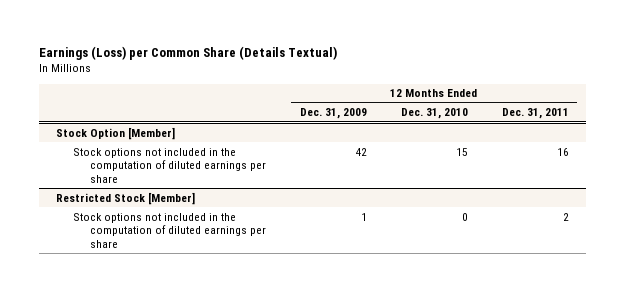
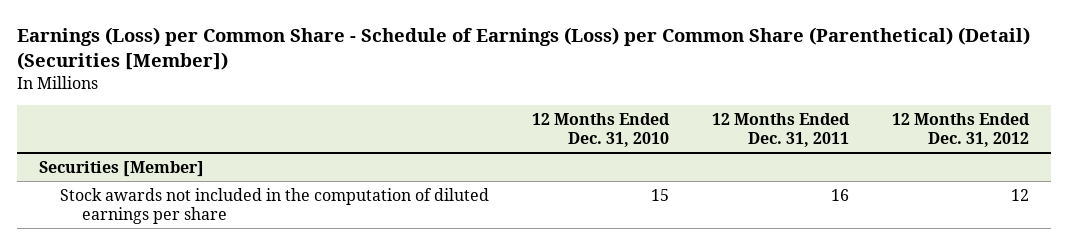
[38,45,337,60] Earnings (Loss) per Common Share (Details Textual) -> [16,27,1030,71] Earnings (Loss) per Common Share - Schedule of Earnings (Loss) per Common Share (Parenthetical) (Detail) (Securities [Member])
[299,108,367,120] Dec. 31, 2009 -> none
none -> [892,112,1031,148] 12 Months Ended Dec. 31, 2012
[55,126,175,140] Stock Option [Member] -> none
[55,191,195,205] Restricted Stock [Member] -> none
[72,212,266,248] Stock options not included in the computation of diluted earnings per share -> none
none -> [38,160,204,177] Securities [Member]
[72,147,266,183] Stock options not included in the computation of diluted earnings per share -> [60,187,490,225] Stock awards not included in the computation of diluted earnings per share

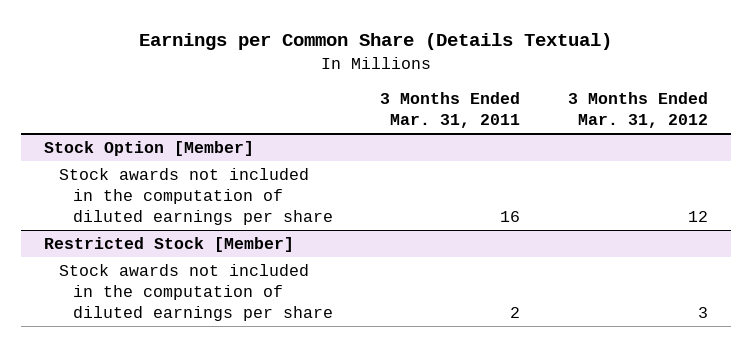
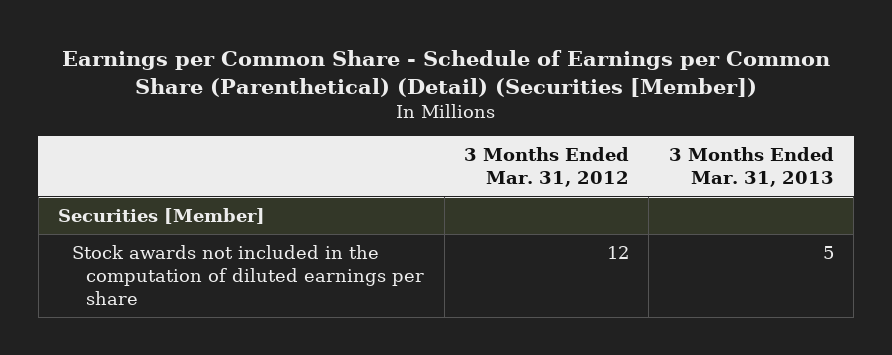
[139,33,613,51] Earnings per Common Share (Details Textual) -> [61,49,830,97] Earnings per Common Share - Schedule of Earnings per Common Share (Parenthetical) (Detail) (Securities [Member])
[380,92,521,129] 3 Months Ended Mar. 31, 2011 -> none
none -> [668,146,834,187] 3 Months Ended Mar. 31, 2013
[44,140,255,156] Stock Option [Member] -> none
none -> [58,207,266,224] Securities [Member]
[44,236,295,252] Restricted Stock [Member] -> none
[58,263,334,322] Stock awards not included in the computation of diluted earnings per share -> none

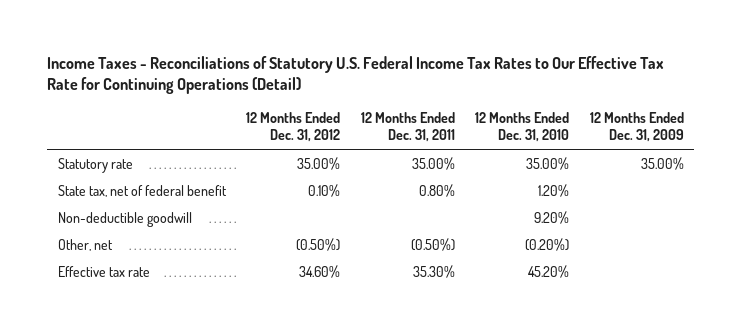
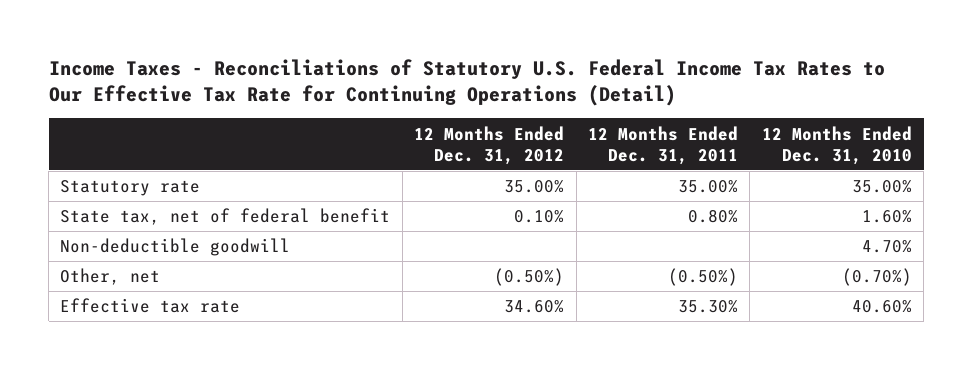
[589,112,684,143] 12 Months Ended Dec. 31, 2009 -> none
[538,183,570,197] 1.20% -> [861,210,912,224] 1.60%
[534,210,570,224] 9.20% -> [861,240,912,254] 4.70%
[525,237,570,251] (0.20%) -> [841,268,912,287] (0.70%)
[528,264,570,278] 45.20% -> [851,300,912,314] 40.60%

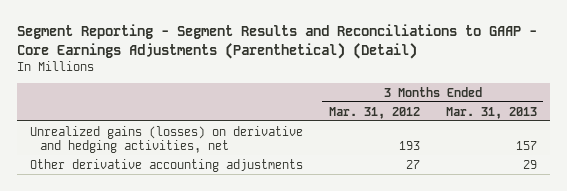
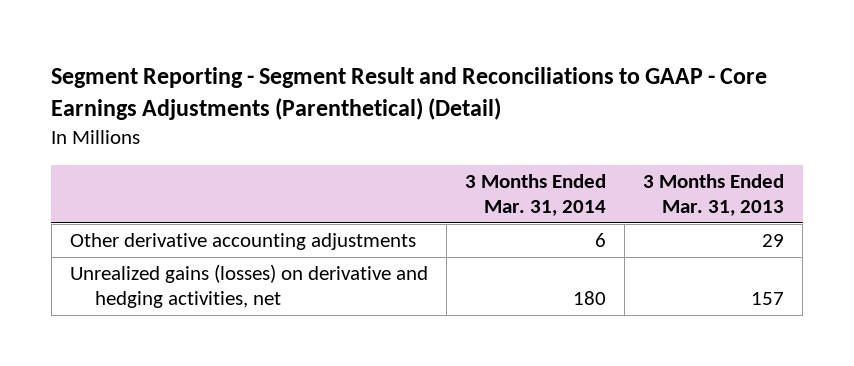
[16,23,537,59] Segment Reporting - Segment Results and Reconciliations to GAAP - Core Earnings Adjustments (Parenthetical) (Detail) -> [51,66,768,121] Segment Reporting - Segment Result and Reconciliations to GAAP - Core Earnings Adjustments (Parenthetical) (Detail)
[328,106,420,119] Mar. 31, 2012 -> none
none -> [465,174,607,217] 3 Months Ended Mar. 31, 2014
[29,125,303,154] Unrealized gains (losses) on derivative and hedging activities, net -> [69,264,428,308] Unrealized gains (losses) on derivative and hedging activities, net

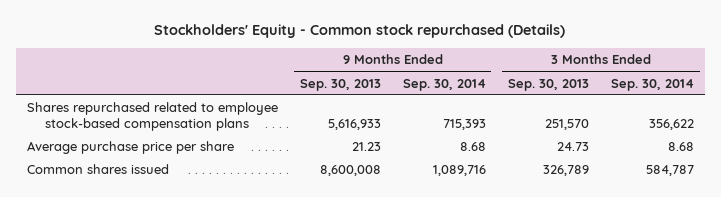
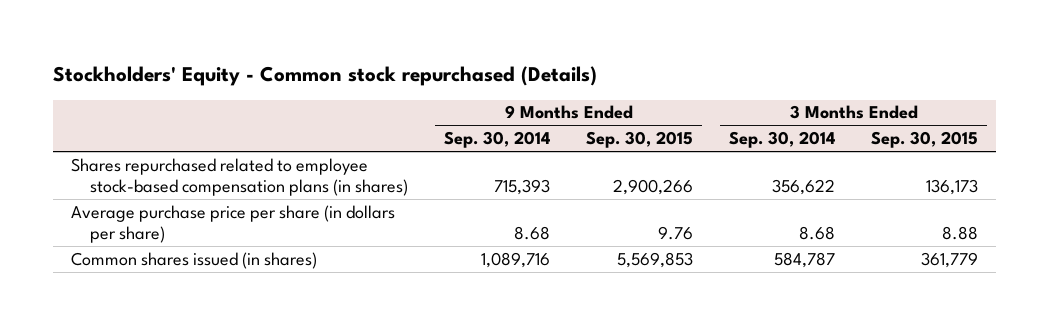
[299,78,381,91] Sep. 30, 2013 -> none
[507,78,589,91] Sep. 30, 2013 -> none
none -> [586,131,694,149] Sep. 30, 2015
none -> [871,131,979,149] Sep. 30, 2015
[26,102,278,131] Shares repurchased related to employee stock-based compensation plans -> [71,157,409,197] Shares repurchased related to employee stock-based compensation plans (in shares)
[26,141,234,155] Average purchase price per share -> [71,204,396,244] Average purchase price per share (in dollars per share)
[26,164,169,175] Common shares issued -> [71,251,318,269] Common shares issued (in shares)

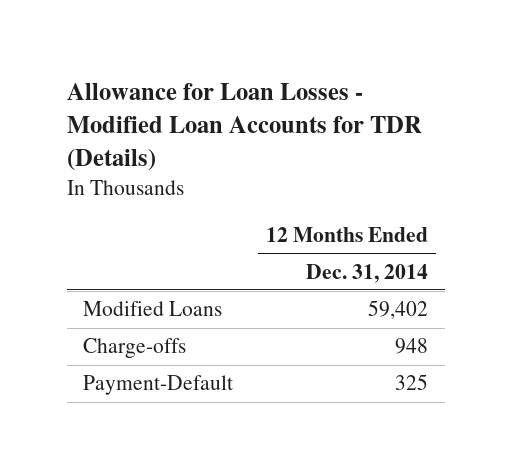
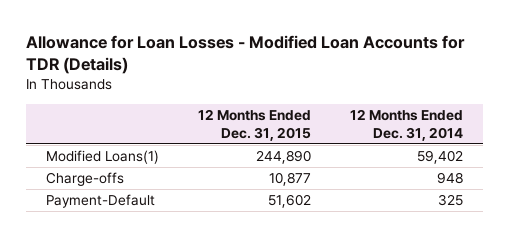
none -> [198,108,312,141] 12 Months Ended Dec. 31, 2015
[83,301,223,317] Modified Loans -> [46,149,160,164] Modified Loans(1)

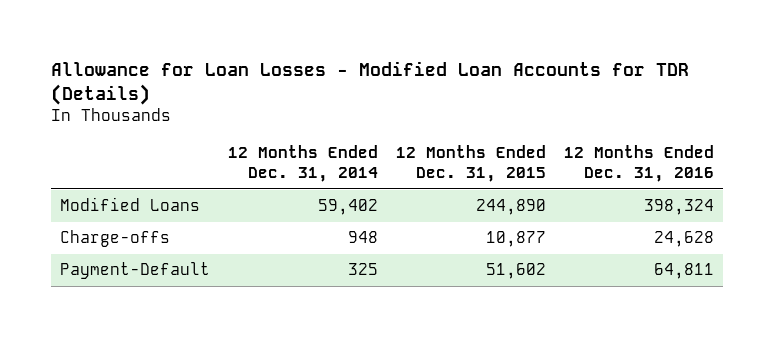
none -> [563,145,714,183] 12 Months Ended Dec. 31, 2016
[46,149,160,164] Modified Loans(1) -> [60,197,201,212] Modified Loans

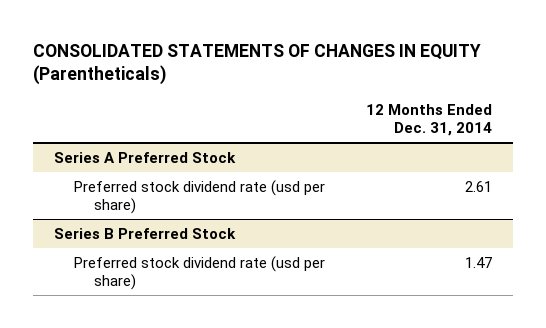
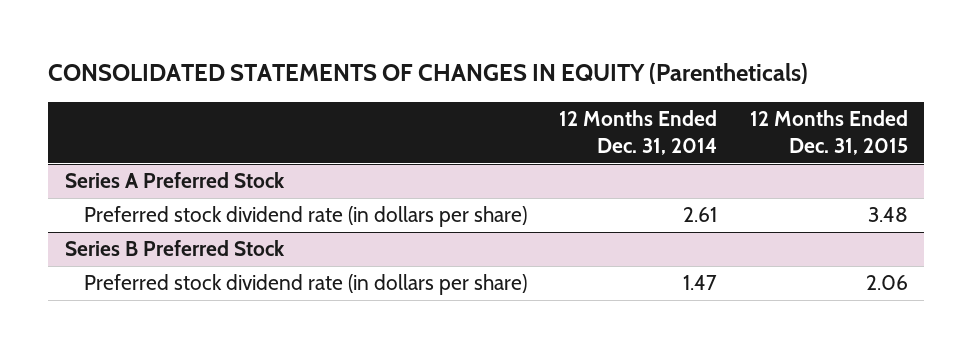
none -> [749,110,908,156] 12 Months Ended Dec. 31, 2015
[73,179,325,215] Preferred stock dividend rate (usd per share) -> [84,206,528,228] Preferred stock dividend rate (in dollars per share)
[73,255,325,291] Preferred stock dividend rate (usd per share) -> [84,274,528,296] Preferred stock dividend rate (in dollars per share)

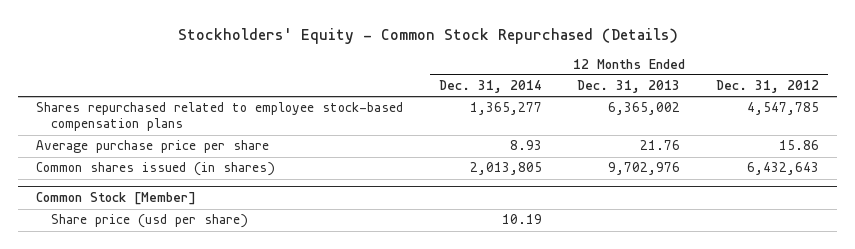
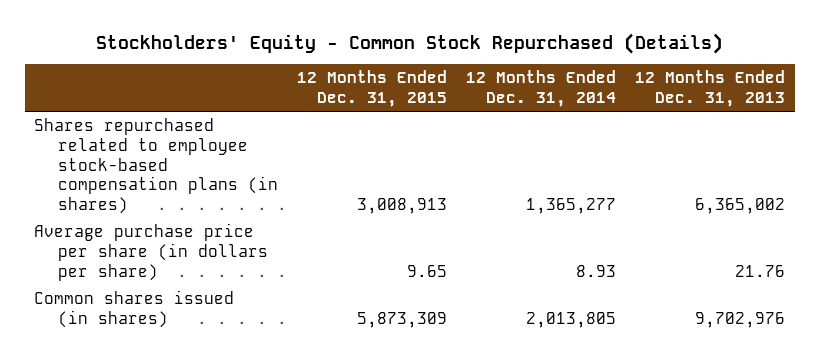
[715,80,819,94] Dec. 31, 2012 -> none
none -> [297,70,448,108] 12 Months Ended Dec. 31, 2015
[36,102,404,132] Shares repurchased related to employee stock-based compensation plans -> [34,118,278,215] Shares repurchased related to employee stock-based compensation plans (in shares)
[36,140,270,154] Average purchase price per share -> [34,223,268,281] Average purchase price per share (in dollars per share)
[36,192,197,206] Common Stock [Member] -> none
[50,214,248,229] Share price (usd per share) -> none

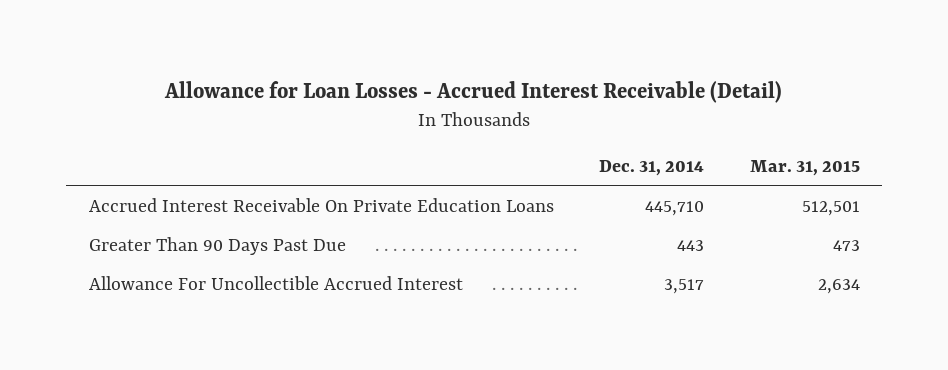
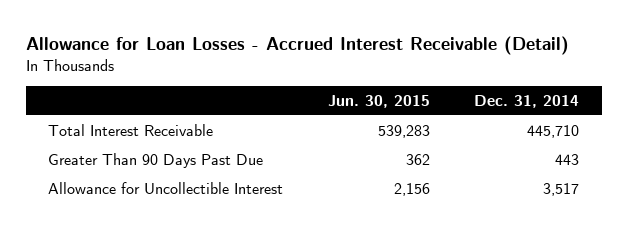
[749,160,860,177] Mar. 31, 2015 -> none
none -> [327,95,430,109] Jun. 30, 2015
[88,198,554,213] Accrued Interest Receivable On Private Education Loans -> [48,123,214,136] Total Interest Receivable
[88,276,463,291] Allowance For Uncollectible Accrued Interest -> [48,181,284,194] Allowance for Uncollectible Interest

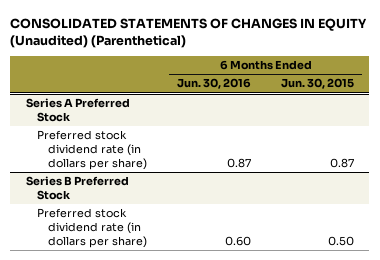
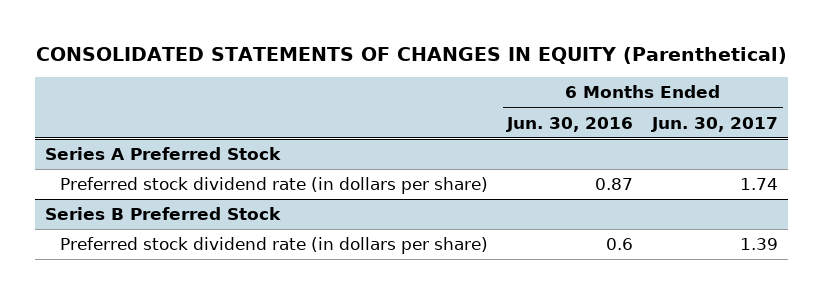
[10,17,368,48] CONSOLIDATED STATEMENTS OF CHANGES IN EQUITY (Unaudited) (Parenthetical) -> [36,46,788,64] CONSOLIDATED STATEMENTS OF CHANGES IN EQUITY (Parenthetical)
[281,78,355,90] Jun. 30, 2015 -> none
none -> [651,116,779,132] Jun. 30, 2017
[224,236,251,247] 0.60 -> [606,238,634,251] 0.6

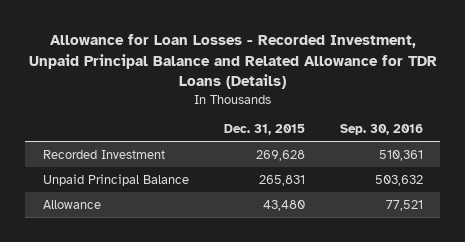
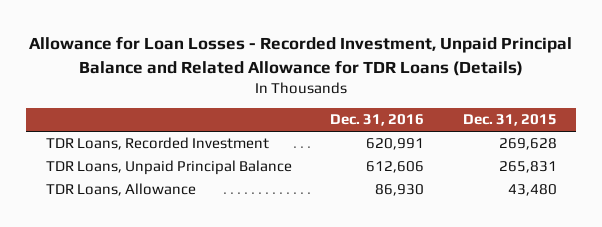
[339,124,423,136] Sep. 30, 2016 -> none
none -> [330,114,425,127] Dec. 31, 2016
[42,149,165,159] Recorded Investment -> [45,137,269,151] TDR Loans, Recorded Investment
[42,173,189,186] Unpaid Principal Balance -> [45,160,292,176] TDR Loans, Unpaid Principal Balance
[42,199,101,209] Allowance -> [45,183,196,197] TDR Loans, Allowance

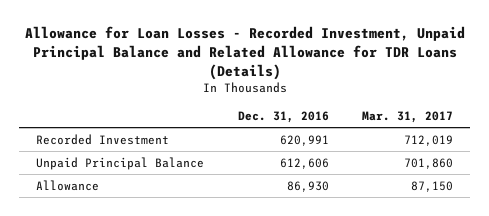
[462,114,557,127] Dec. 31, 2015 -> none
none -> [361,110,453,123] Mar. 31, 2017
[45,137,269,151] TDR Loans, Recorded Investment -> [36,133,170,145] Recorded Investment
[45,160,292,176] TDR Loans, Unpaid Principal Balance -> [36,156,205,170] Unpaid Principal Balance
[45,183,196,197] TDR Loans, Allowance -> [36,179,100,191] Allowance

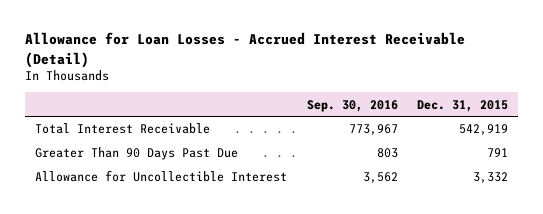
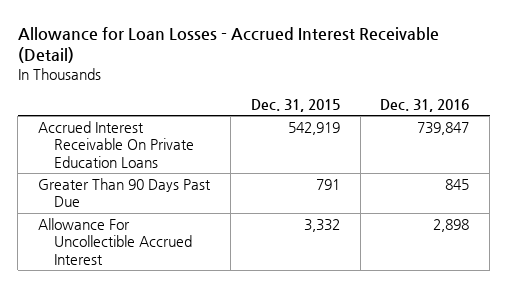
[306,99,398,112] Sep. 30, 2016 -> none
none -> [380,98,470,112] Dec. 31, 2016
[35,123,211,135] Total Interest Receivable -> [38,121,194,168] Accrued Interest Receivable On Private Education Loans
[35,170,288,183] Allowance for Uncollectible Interest -> [38,218,192,265] Allowance For Uncollectible Accrued Interest

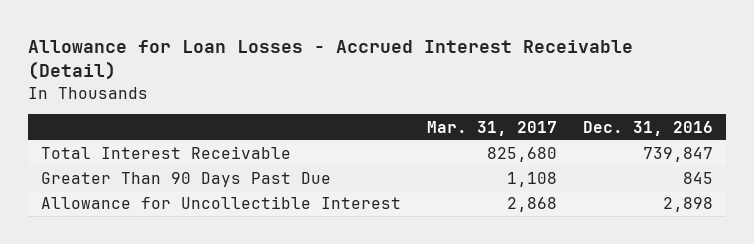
[250,98,340,112] Dec. 31, 2015 -> none
none -> [427,120,558,136] Mar. 31, 2017
[38,121,194,168] Accrued Interest Receivable On Private Education Loans -> [41,146,292,160] Total Interest Receivable
[38,218,192,265] Allowance For Uncollectible Accrued Interest -> [41,196,402,210] Allowance for Uncollectible Interest

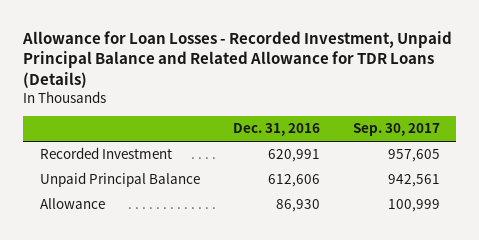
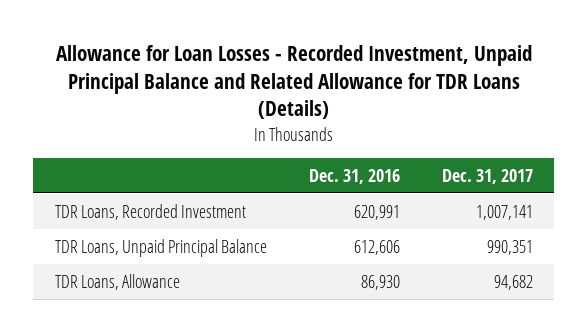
[352,123,440,137] Sep. 30, 2017 -> none
none -> [442,168,534,184] Dec. 31, 2017
[39,147,172,160] Recorded Investment -> [54,203,246,220] TDR Loans, Recorded Investment
[39,172,200,188] Unpaid Principal Balance -> [54,238,267,257] TDR Loans, Unpaid Principal Balance
[39,198,105,210] Allowance -> [54,273,180,290] TDR Loans, Allowance

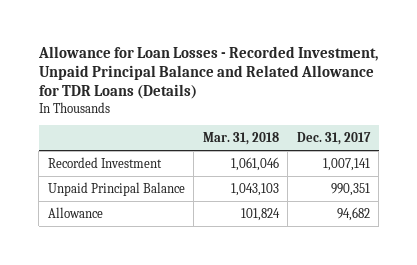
[308,168,400,184] Dec. 31, 2016 -> none
none -> [202,132,279,146] Mar. 31, 2018
[54,203,246,220] TDR Loans, Recorded Investment -> [47,156,162,168] Recorded Investment
[54,238,267,257] TDR Loans, Unpaid Principal Balance -> [47,181,185,196] Unpaid Principal Balance
[54,273,180,290] TDR Loans, Allowance -> [47,206,103,218] Allowance

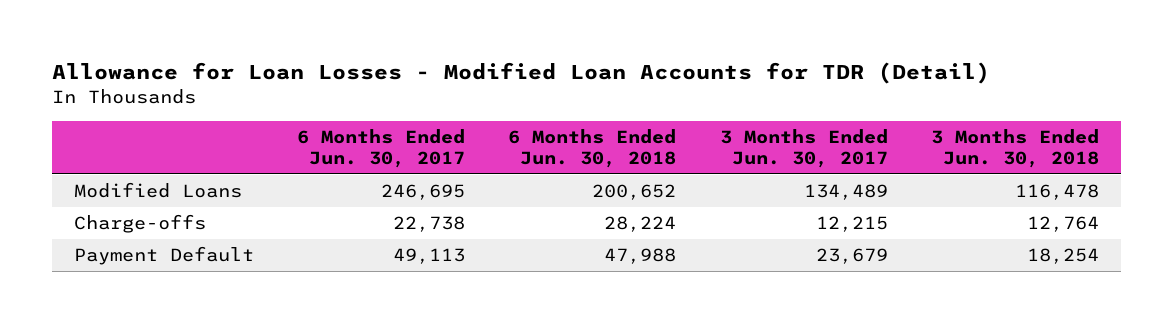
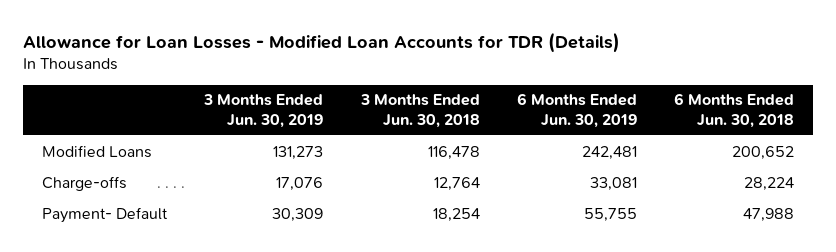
[52,62,991,85] Allowance for Loan Losses - Modified Loan Accounts for TDR (Detail) -> [23,31,621,53] Allowance for Loan Losses - Modified Loan Accounts for TDR (Details)
[297,129,466,168] 6 Months Ended Jun. 30, 2017 -> none
[719,129,888,168] 3 Months Ended Jun. 30, 2017 -> none
none -> [203,94,324,128] 3 Months Ended Jun. 30, 2019
none -> [516,93,637,128] 6 Months Ended Jun. 30, 2019
[73,246,254,266] Payment Default -> [41,206,168,223] Payment- Default

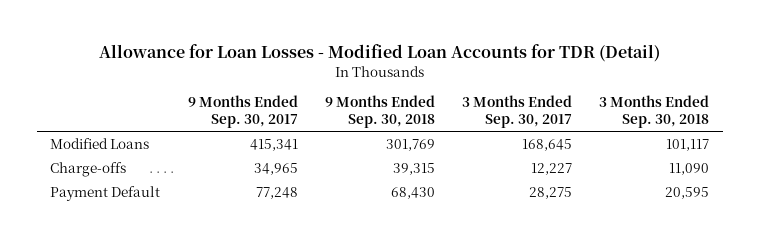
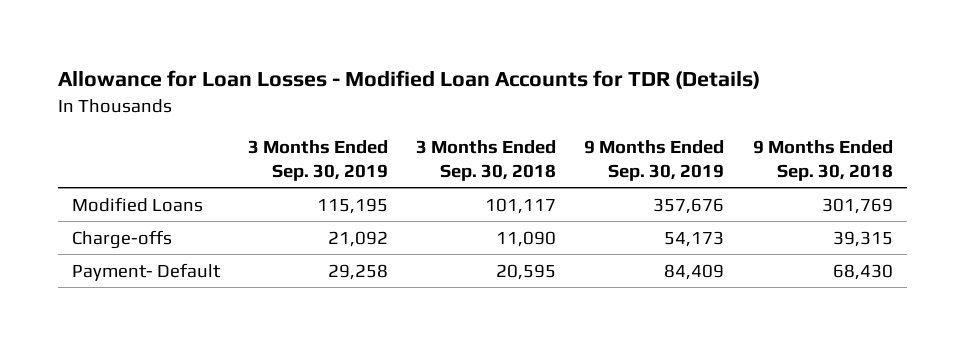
[98,44,660,63] Allowance for Loan Losses - Modified Loan Accounts for TDR (Detail) -> [57,70,760,90] Allowance for Loan Losses - Modified Loan Accounts for TDR (Details)
[187,95,298,129] 9 Months Ended Sep. 30, 2017 -> none
[462,95,573,129] 3 Months Ended Sep. 30, 2017 -> none
none -> [247,139,388,181] 3 Months Ended Sep. 30, 2019
none -> [584,139,725,181] 9 Months Ended Sep. 30, 2019
[50,186,161,202] Payment Default -> [71,262,221,281] Payment- Default

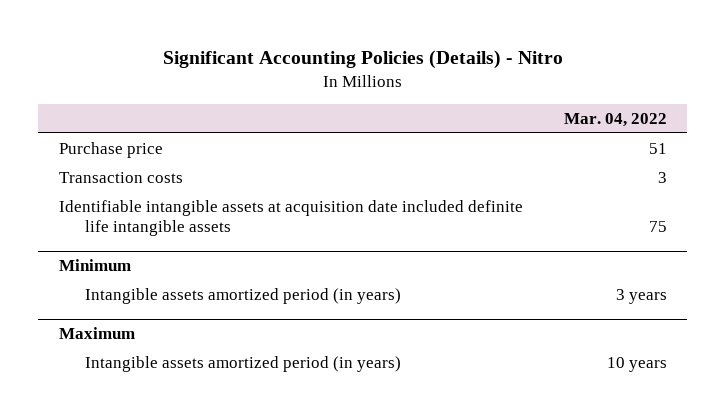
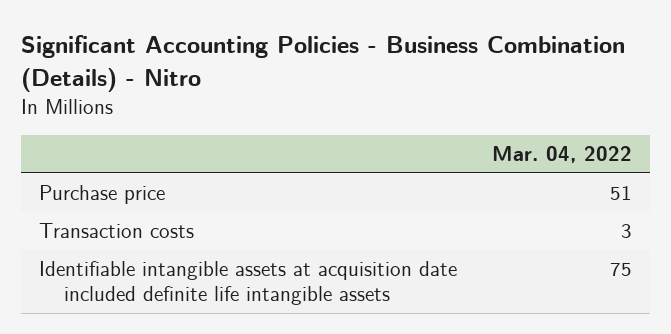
[162,50,563,70] Significant Accounting Policies (Details) - Nitro -> [20,35,625,92] Significant Accounting Policies - Business Combination (Details) - Nitro
[58,258,131,271] Minimum -> none
[84,287,401,304] Intangible assets amortized period (in years) -> none
[58,326,135,339] Maximum -> none
[84,355,401,372] Intangible assets amortized period (in years) -> none

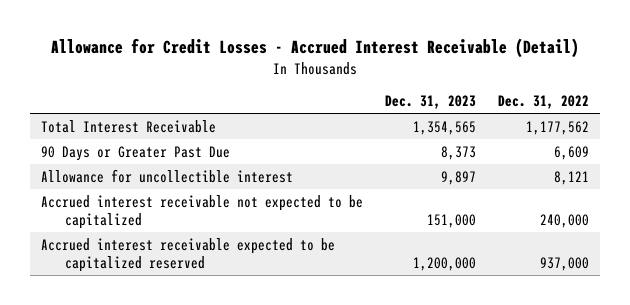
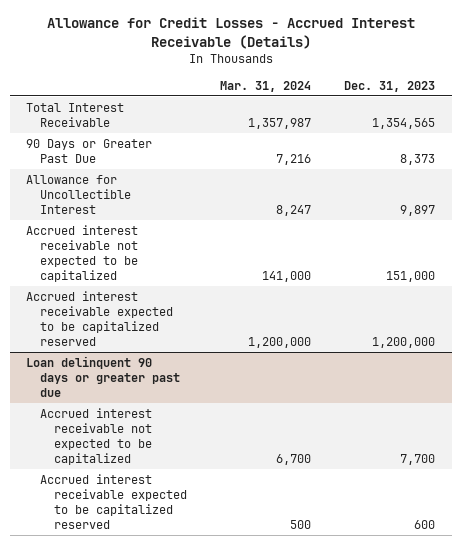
[50,38,579,59] Allowance for Credit Losses - Accrued Interest Receivable (Detail) -> [46,17,415,49] Allowance for Credit Losses - Accrued Interest Receivable (Details)
[498,95,590,110] Dec. 31, 2022 -> none
none -> [219,80,311,92] Mar. 31, 2024
[40,168,293,183] Allowance for uncollectible interest -> [26,174,132,214] Allowance for Uncollectible Interest
none -> [26,355,181,397] Loan delinquent 90 days or greater past due
none -> [40,407,153,466] Accrued interest receivable not expected to be capitalized
none -> [40,473,187,530] Accrued interest receivable expected to be capitalized reserved

